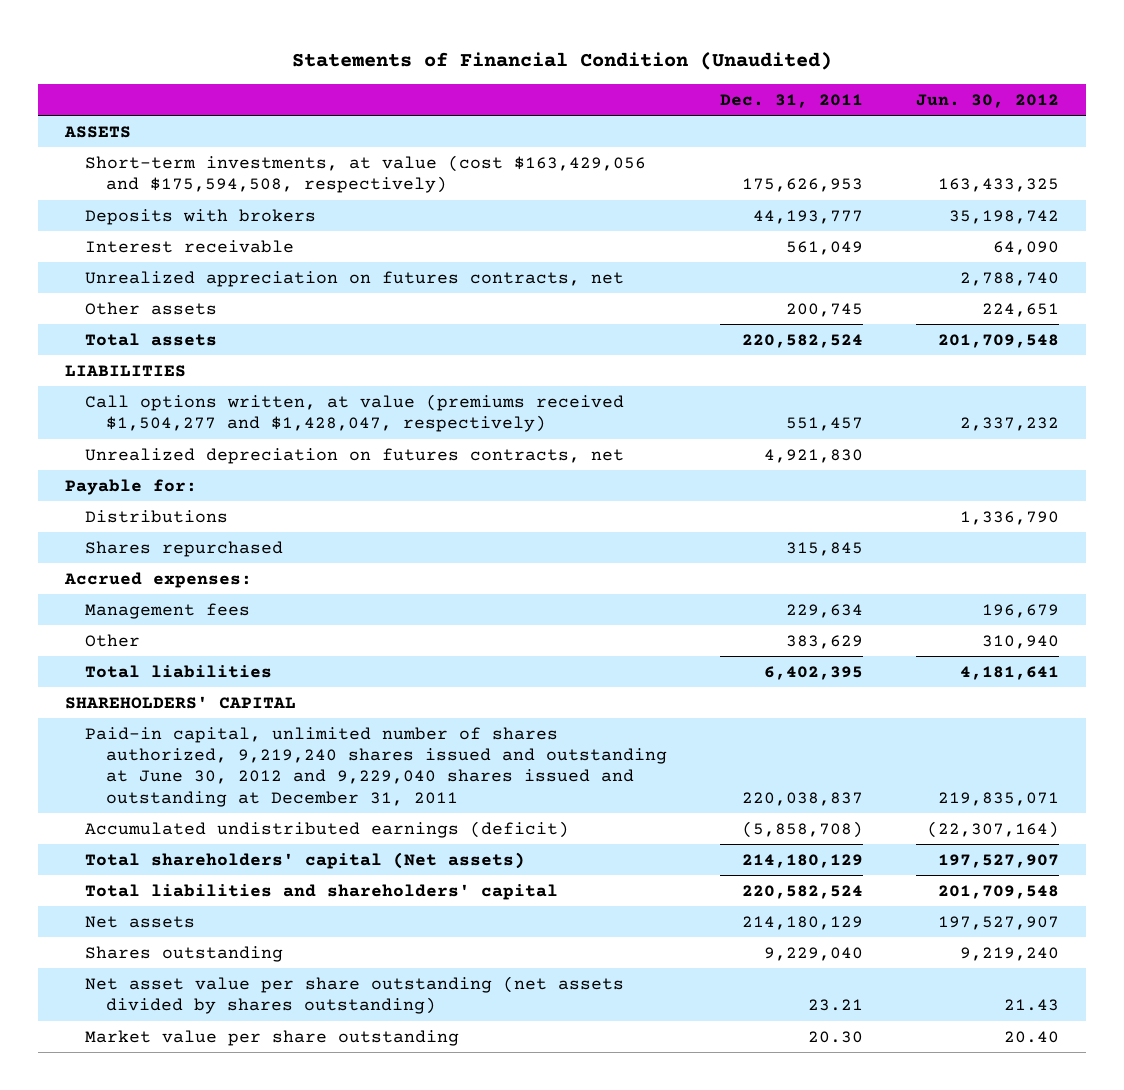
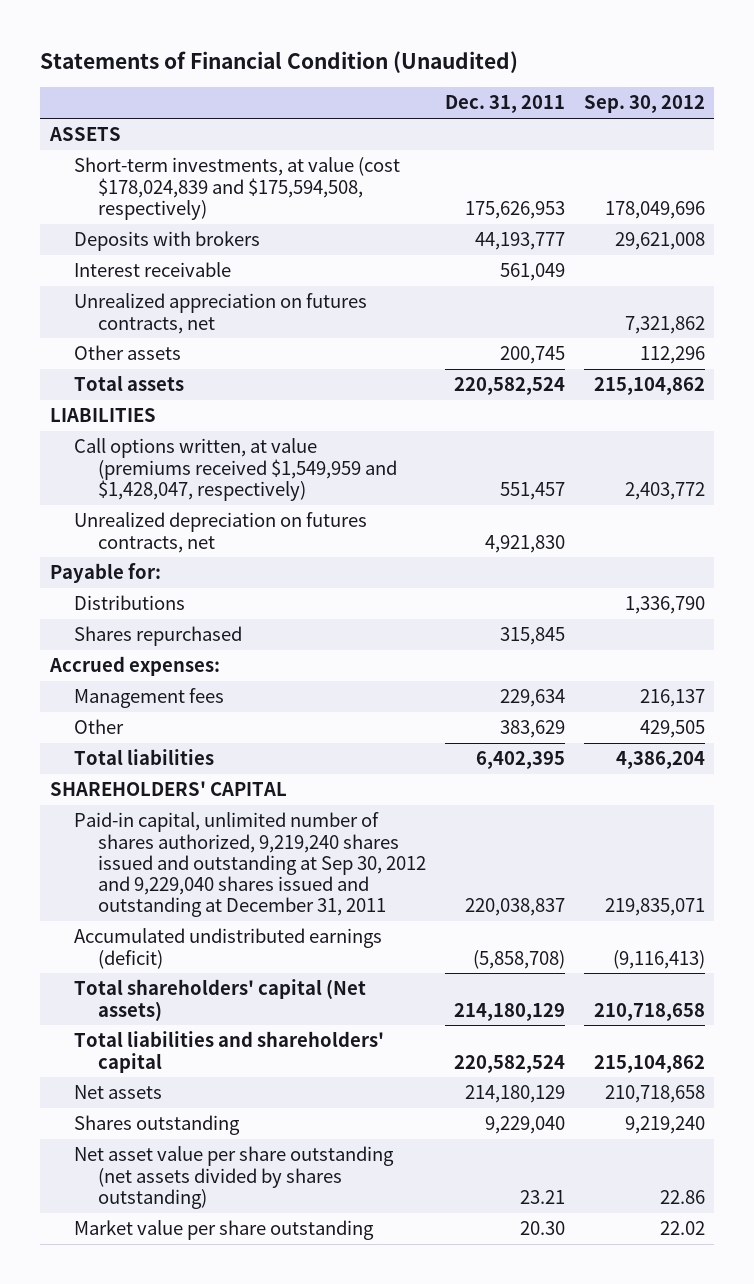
[916,93,1060,108] Jun. 30, 2012 -> none
none -> [583,95,705,114] Sep. 30, 2012
[85,154,647,194] Short-term investments, at value (cost $163,429,056 and $175,594,508, respectively) -> [73,157,400,220] Short-term investments, at value (cost $178,024,839 and $175,594,508, respectively)
[85,393,625,433] Call options written, at value (premiums received $1,504,277 and $1,428,047, respectively) -> [73,438,398,501] Call options written, at value (premiums received $1,549,959 and $1,428,047, respectively)
[85,726,667,807] Paid-in capital, unlimited number of shares authorized, 9,219,240 shares issued and outstanding at June 30, 2012 and 9,229,040 shares issued and outstanding at December 31, 2011 -> [73,812,427,918] Paid-in capital, unlimited number of shares authorized, 9,219,240 shares issued and outstanding at Sep 30, 2012 and 9,229,040 shares issued and outstanding at December 31, 2011

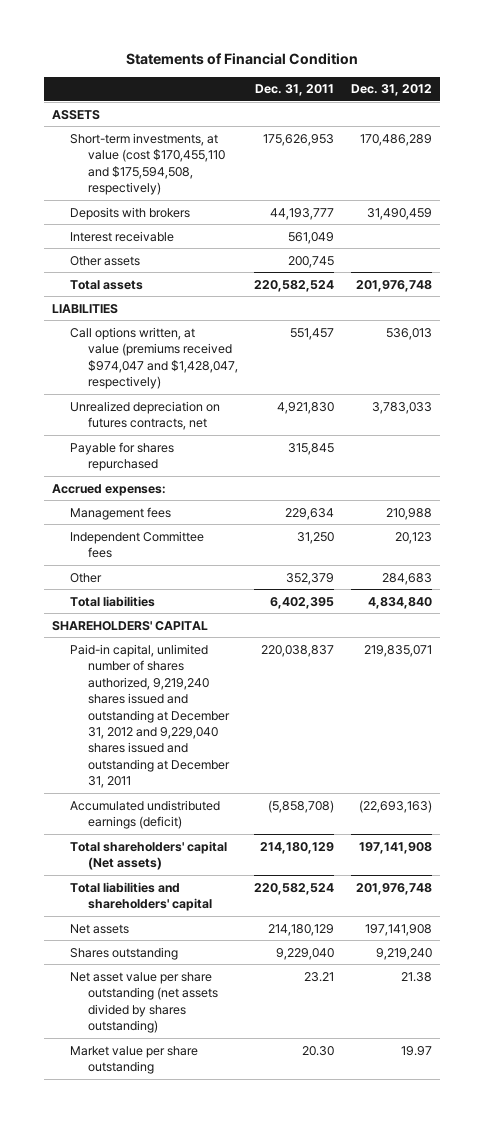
[40,50,519,73] Statements of Financial Condition (Unaudited) -> [125,52,358,65] Statements of Financial Condition
[583,95,705,114] Sep. 30, 2012 -> none
none -> [350,84,432,97] Dec. 31, 2012
[73,157,400,220] Short-term investments, at value (cost $178,024,839 and $175,594,508, respectively) -> [70,132,226,196] Short-term investments, at value (cost $170,455,110 and $175,594,508, respectively)
[73,293,367,334] Unrealized appreciation on futures contracts, net -> none
[73,438,398,501] Call options written, at value (premiums received $1,549,959 and $1,428,047, respectively) -> [70,326,239,390] Call options written, at value (premiums received $974,047 and $1,428,047, respectively)
[49,563,161,584] Payable for: -> none
[73,595,185,611] Distributions -> none
[73,626,242,647] Shares repurchased -> [70,441,175,472] Payable for shares repurchased
none -> [70,530,205,559] Independent Committee fees
[500,720,566,739] 383,629 -> [286,572,335,585] 352,379
[73,812,427,918] Paid-in capital, unlimited number of shares authorized, 9,219,240 shares issued and outstanding at Sep 30, 2012 and 9,229,040 shares issued and outstanding at December 31, 2011 -> [70,643,231,789] Paid-in capital, unlimited number of shares authorized, 9,219,240 shares issued and outstanding at December 31, 2012 and 9,229,040 shares issued and outstanding at December 31, 2011

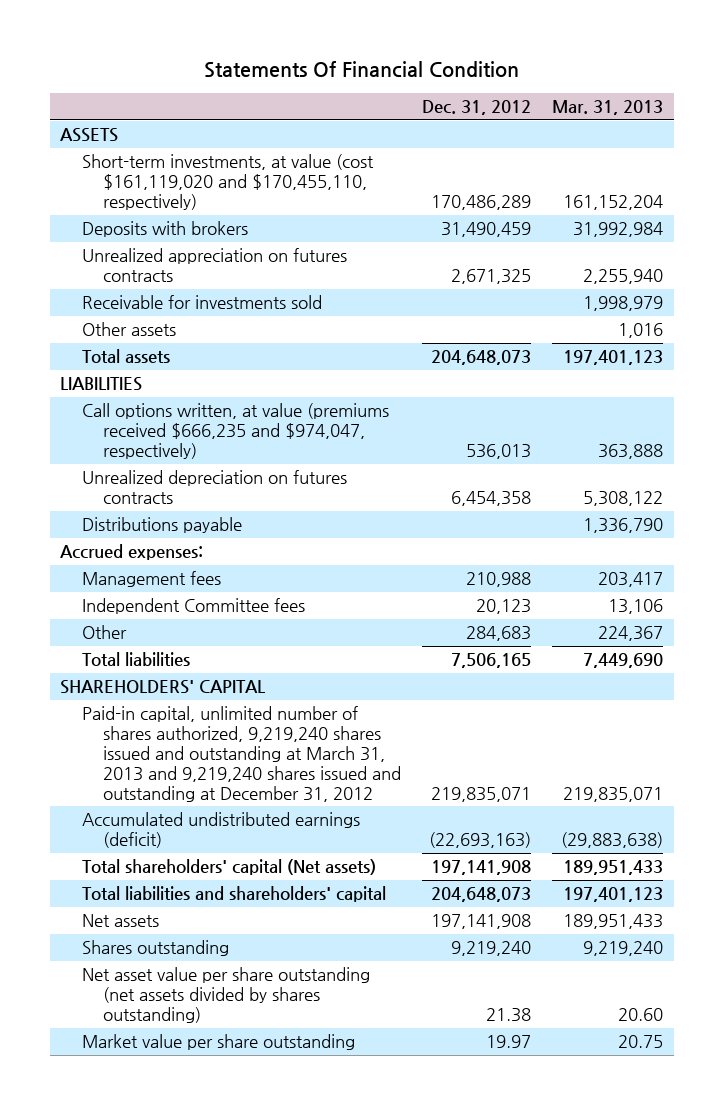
[125,52,358,65] Statements of Financial Condition -> [203,61,519,79] Statements Of Financial Condition
[255,84,335,97] Dec. 31, 2011 -> none
none -> [552,100,664,116] Mar. 31, 2013
[70,132,226,196] Short-term investments, at value (cost $170,455,110 and $175,594,508, respectively) -> [81,154,374,211] Short-term investments, at value (cost $161,119,020 and $170,455,110, respectively)
[70,230,175,242] Interest receivable -> none
none -> [81,248,347,283] Unrealized appreciation on futures contracts
none -> [81,295,322,310] Receivable for investments sold
[355,279,432,292] 201,976,748 -> [431,350,532,366] 204,648,073
[70,441,175,472] Payable for shares repurchased -> none
[70,326,239,390] Call options written, at value (premiums received $974,047 and $1,428,047, respectively) -> [81,403,389,460] Call options written, at value (premiums received $666,235 and $974,047, respectively)
[70,400,221,431] Unrealized depreciation on futures contracts, net -> [81,470,347,505] Unrealized depreciation on futures contracts
[371,401,432,414] 3,783,033 -> [451,491,532,507] 6,454,358
none -> [81,517,242,534] Distributions payable
[367,596,432,609] 4,834,840 -> [451,653,532,669] 7,506,165
[70,643,231,789] Paid-in capital, unlimited number of shares authorized, 9,219,240 shares issued and outstanding at December 31, 2012 and 9,229,040 shares issued and outstanding at December 31, 2011 -> [81,706,402,802] Paid-in capital, unlimited number of shares authorized, 9,219,240 shares issued and outstanding at March 31, 2013 and 9,219,240 shares issued and outstanding at December 31, 2012
[355,882,432,895] 201,976,748 -> [431,887,532,903] 204,648,073

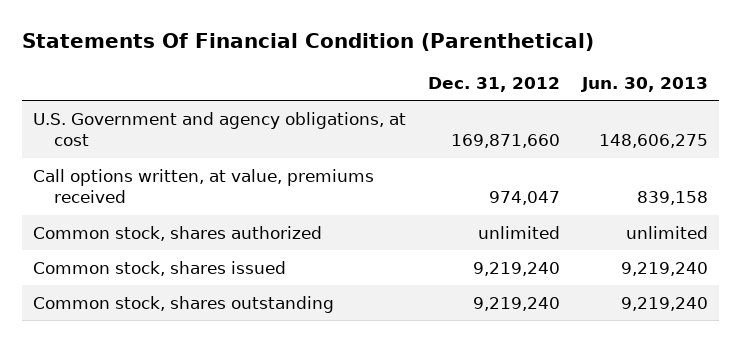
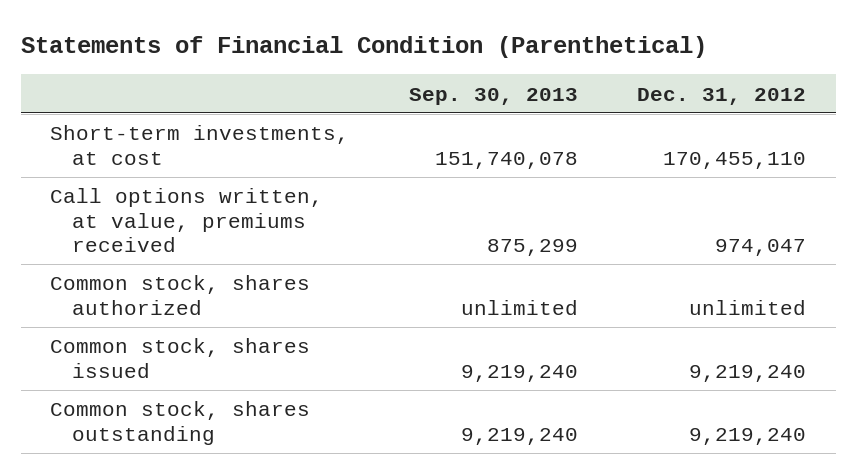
[22,33,595,52] Statements Of Financial Condition (Parenthetical) -> [20,36,707,59] Statements of Financial Condition (Parenthetical)
[580,76,708,92] Jun. 30, 2013 -> none
none -> [408,87,578,105] Sep. 30, 2013
[33,111,407,147] U.S. Government and agency obligations, at cost -> none
none -> [50,125,350,165] Short-term investments, at cost

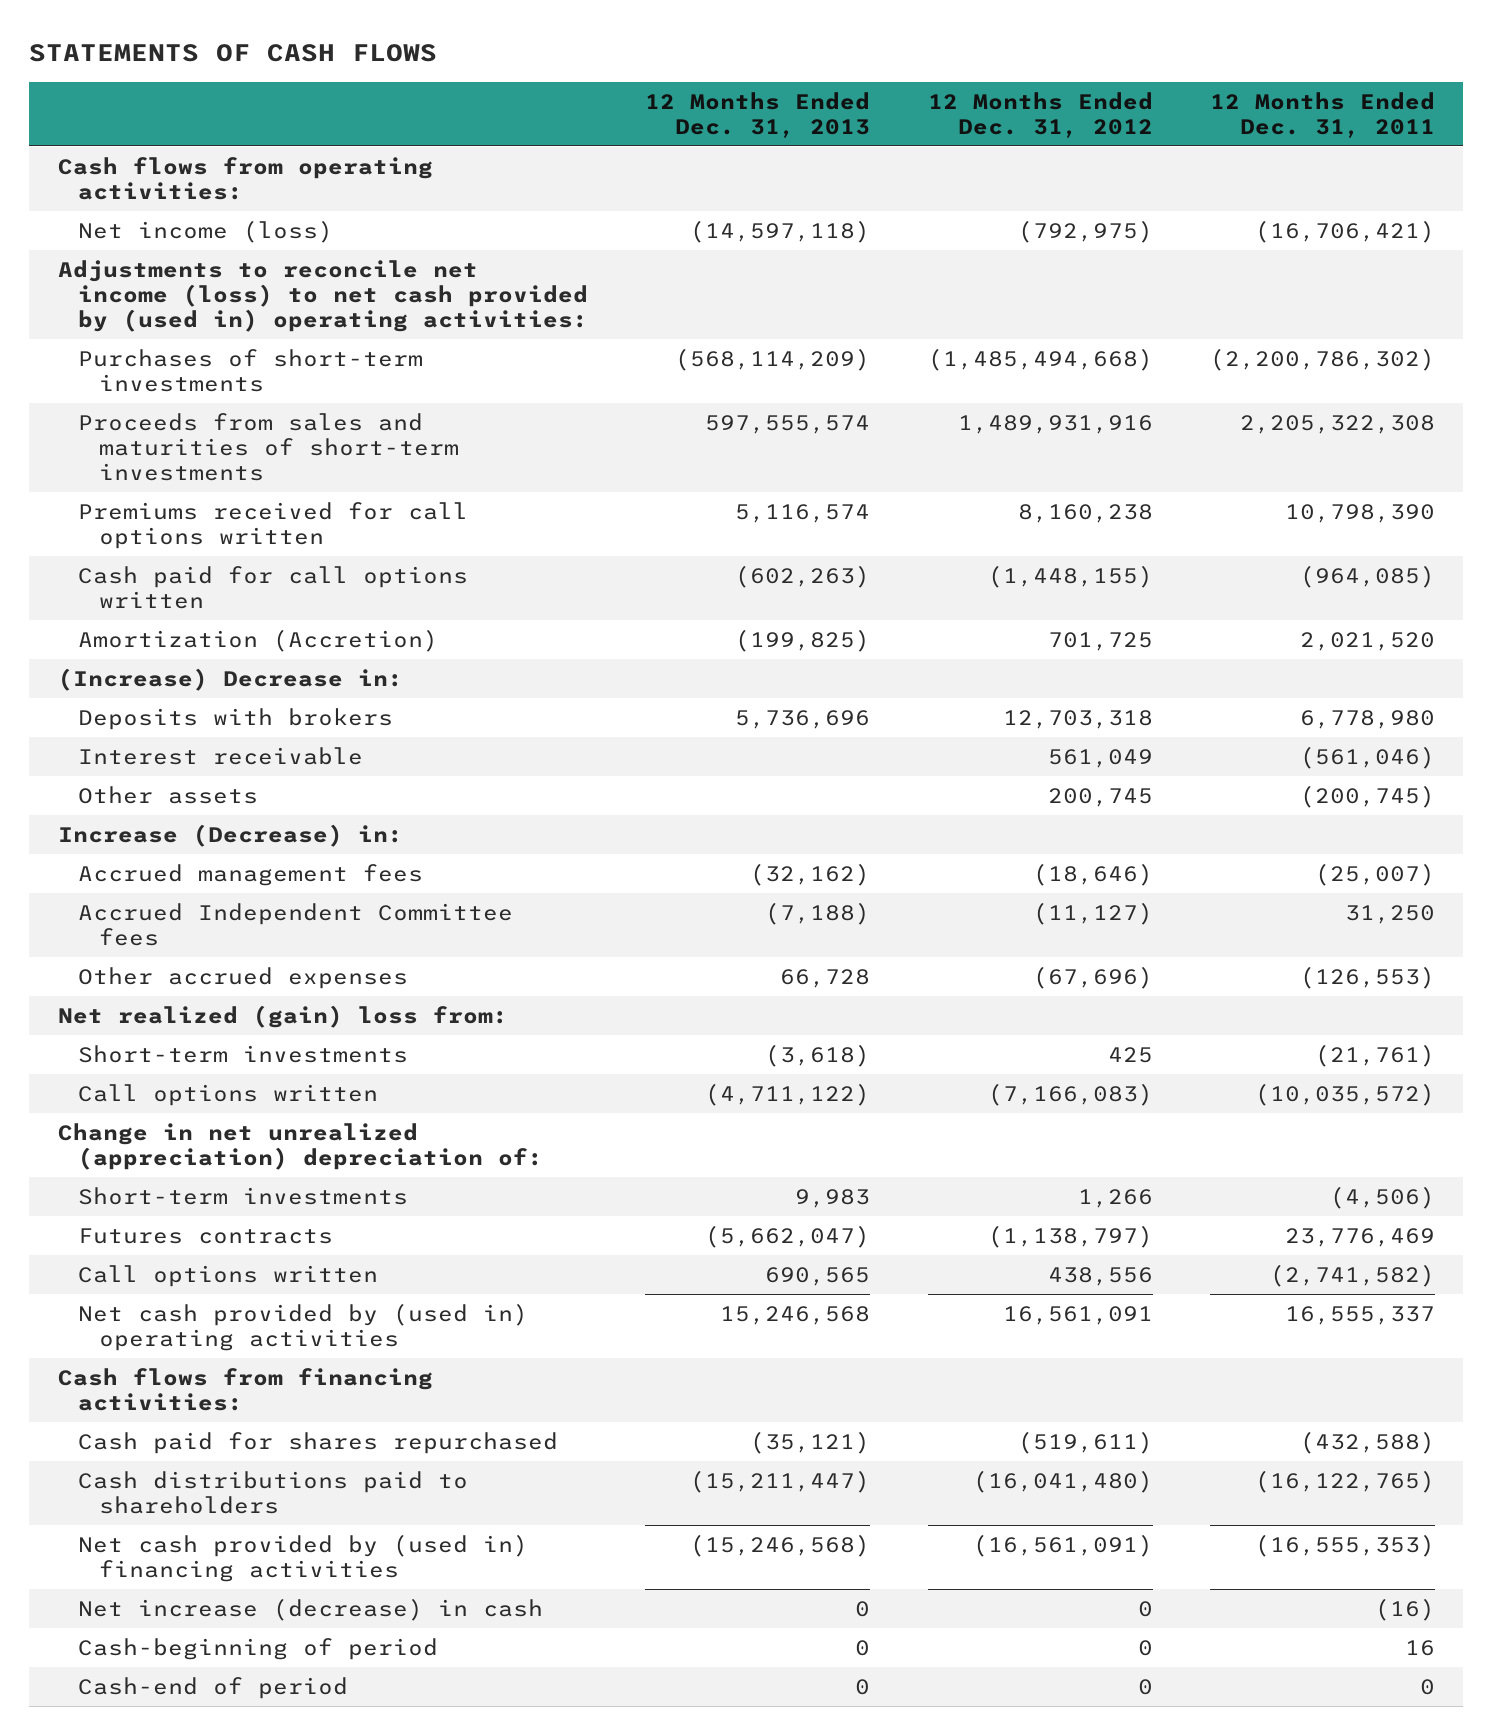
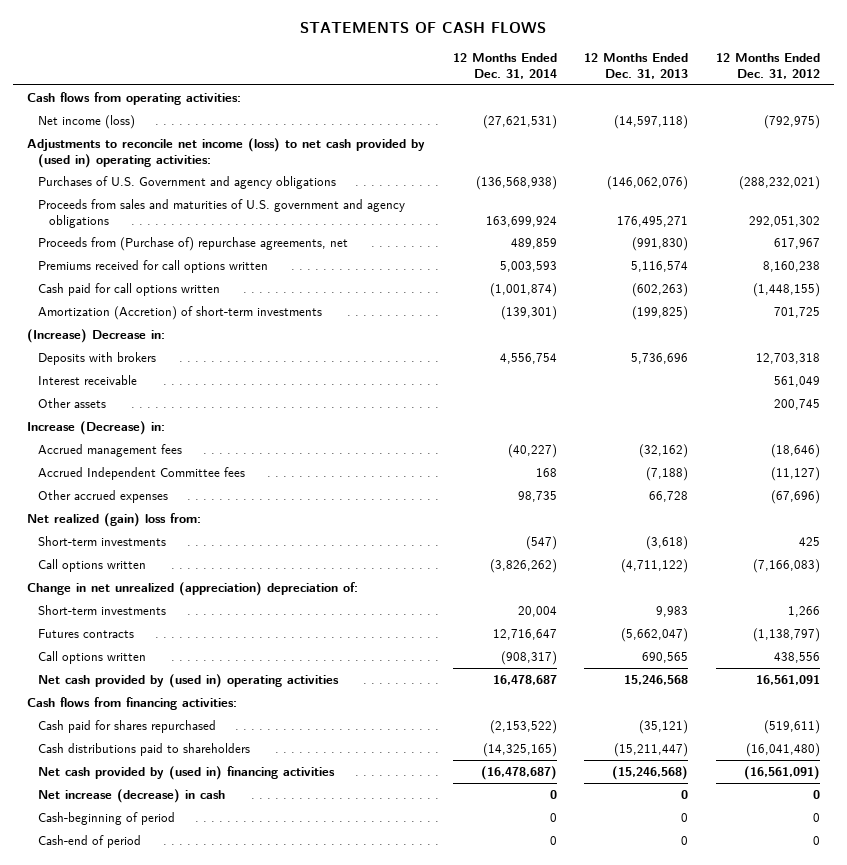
[1209,91,1435,138] 12 Months Ended Dec. 31, 2011 -> none
none -> [452,53,557,80] 12 Months Ended Dec. 31, 2014
[78,348,424,392] Purchases of short-term investments -> none
none -> [38,175,337,189] Purchases of U.S. Government and agency obligations
[78,412,459,481] Proceeds from sales and maturities of short-term investments -> [38,198,406,228] Proceeds from sales and maturities of U.S. government and agency obligations
[705,414,871,434] 597,555,574 -> [617,215,689,227] 176,495,271
[957,414,1153,434] 1,489,931,916 -> [748,215,820,227] 292,051,302
none -> [38,236,349,251] Proceeds from (Purchase of) repurchase agreements, net
[78,628,439,652] Amortization (Accretion) -> [38,305,323,320] Amortization (Accretion) of short-term investments

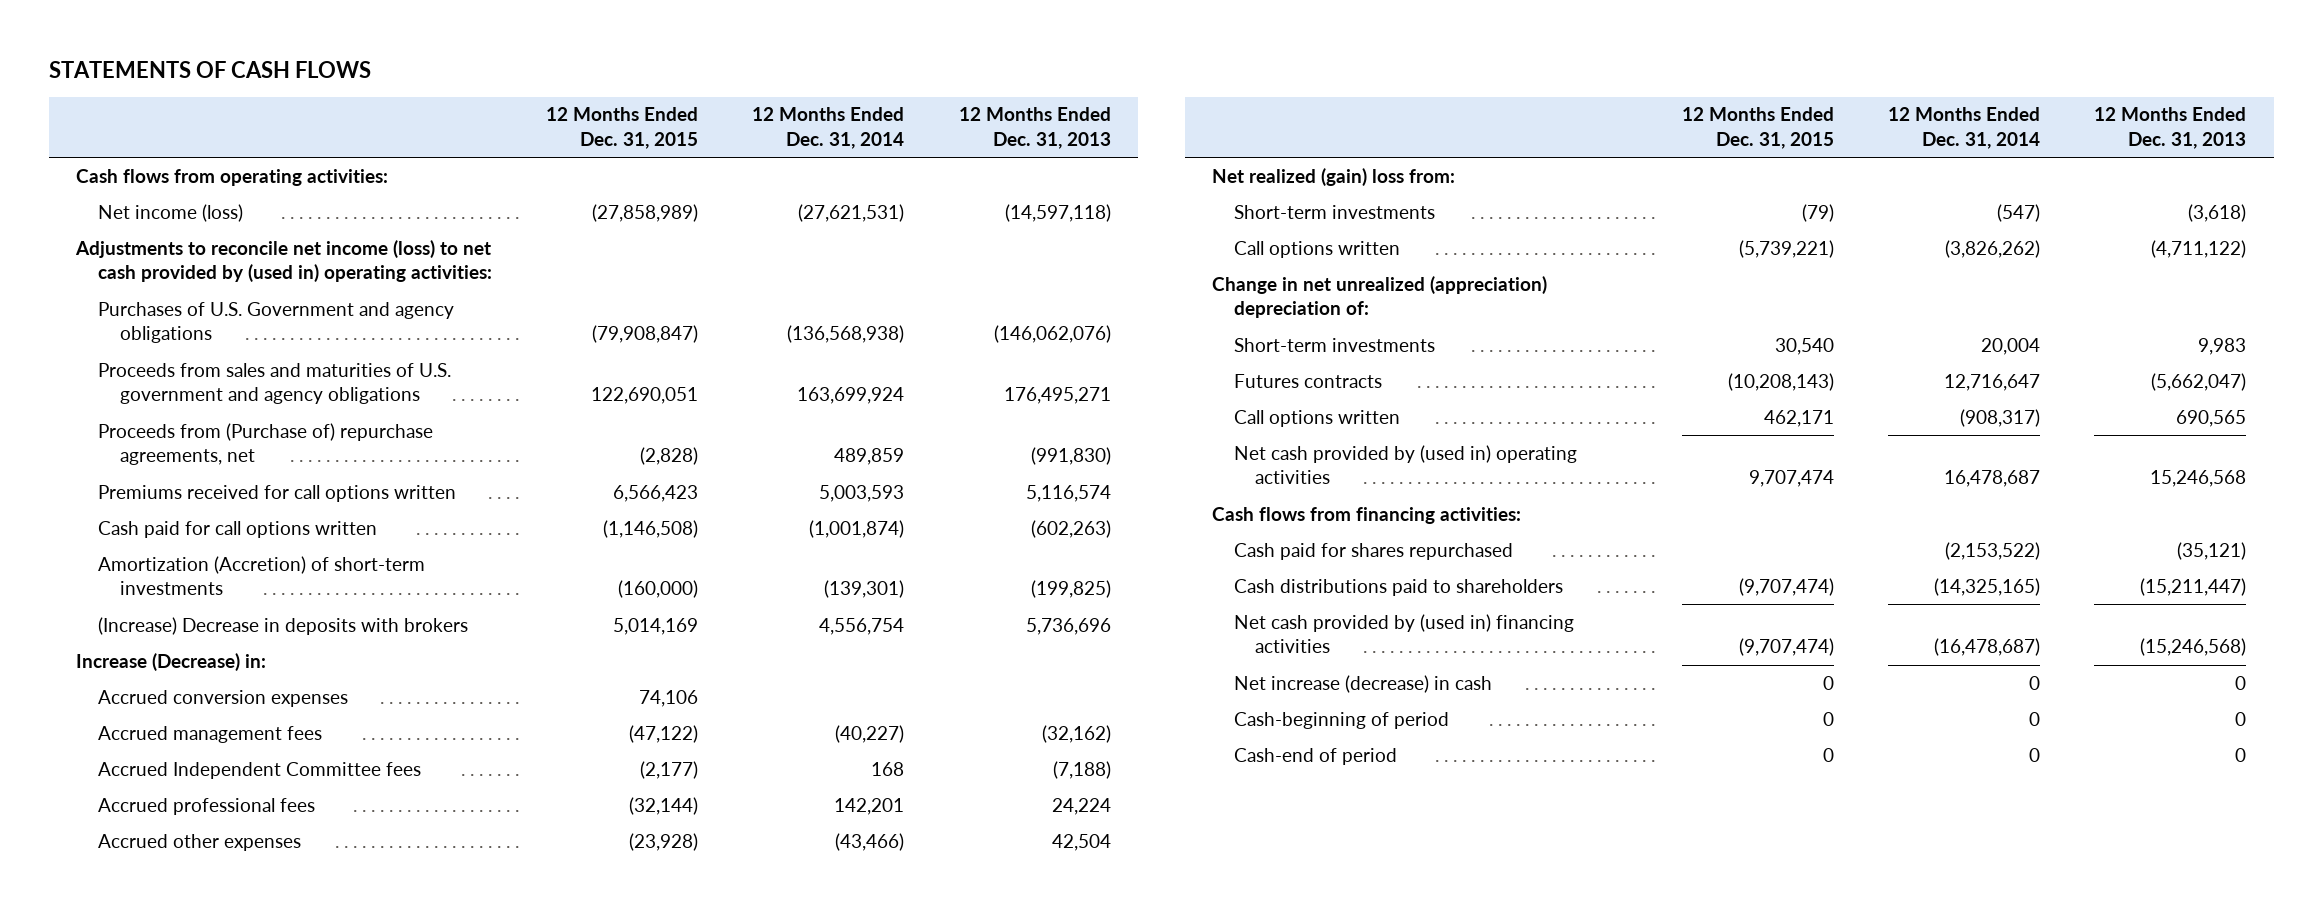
[715,53,820,80] 12 Months Ended Dec. 31, 2012 -> none
none -> [546,107,699,149] 12 Months Ended Dec. 31, 2015
[26,328,165,343] (Increase) Decrease in: -> none
[38,374,138,385] Interest receivable -> none
[38,397,107,408] Other assets -> none
[38,351,157,365] Deposits with brokers -> [97,616,468,635] (Increase) Decrease in deposits with brokers
none -> [97,689,348,707] Accrued conversion expenses
none -> [97,797,315,815] Accrued professional fees
[38,489,169,503] Other accrued expenses -> [97,833,301,851] Accrued other expenses
[517,490,557,502] 98,735 -> [835,832,905,851] (43,466)
[649,490,689,502] 66,728 -> [1051,833,1111,851] 42,504

